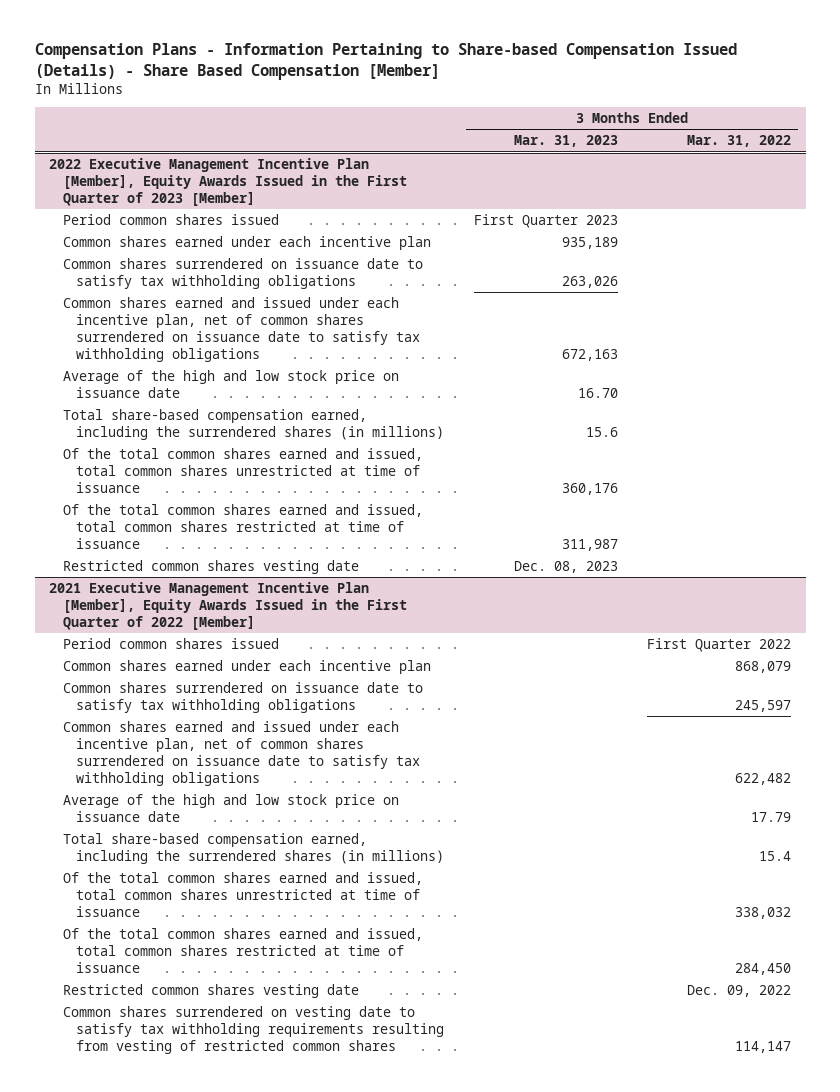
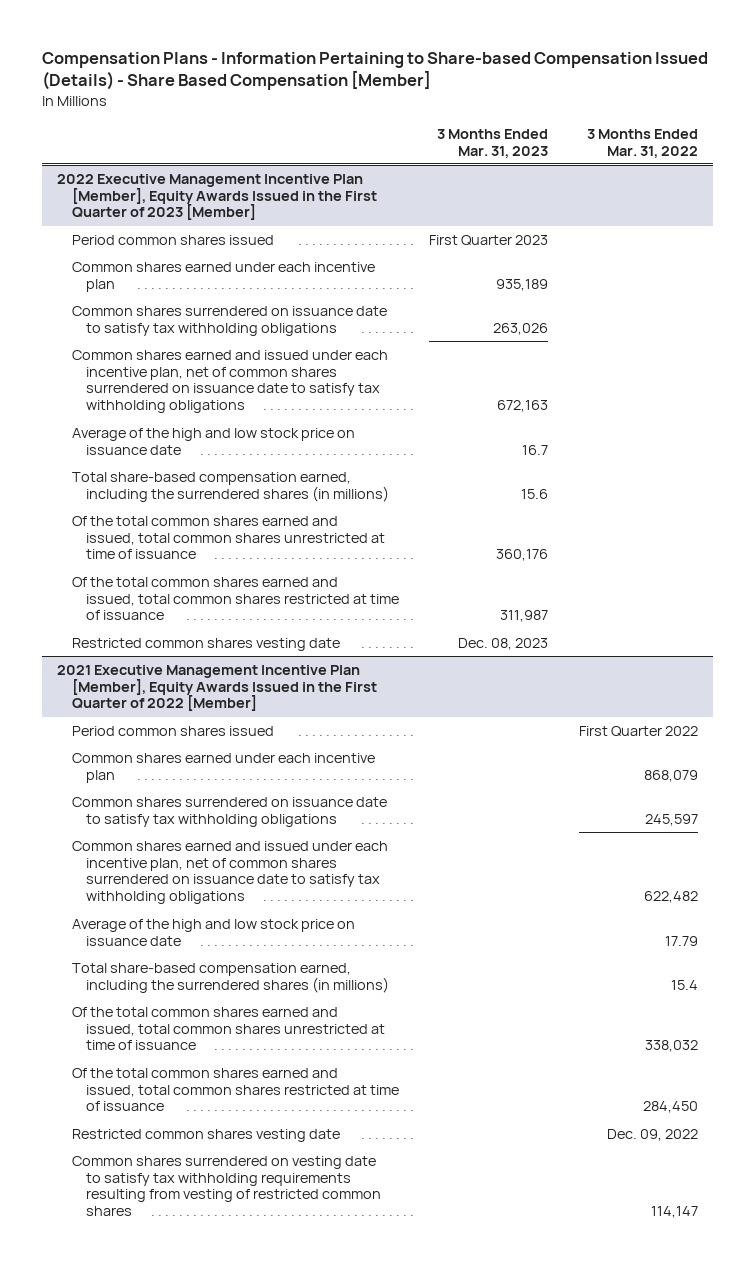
[577,387,618,398] 16.70 -> [522,444,549,455] 16.7

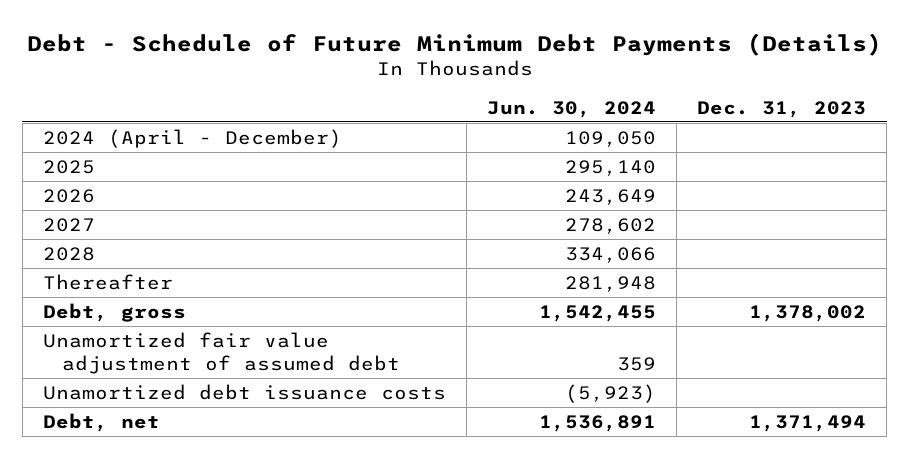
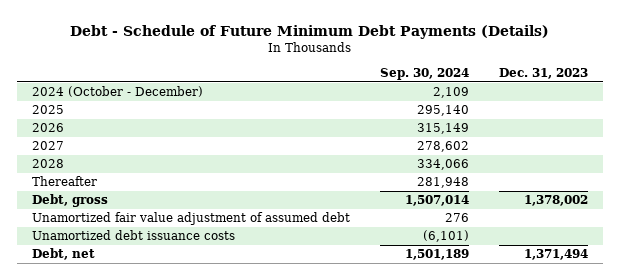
[487,100,657,118] Jun. 30, 2024 -> none
none -> [380,68,470,81] Sep. 30, 2024
[43,128,343,148] 2024 (April - December) -> [32,86,204,98] 2024 (October - December)

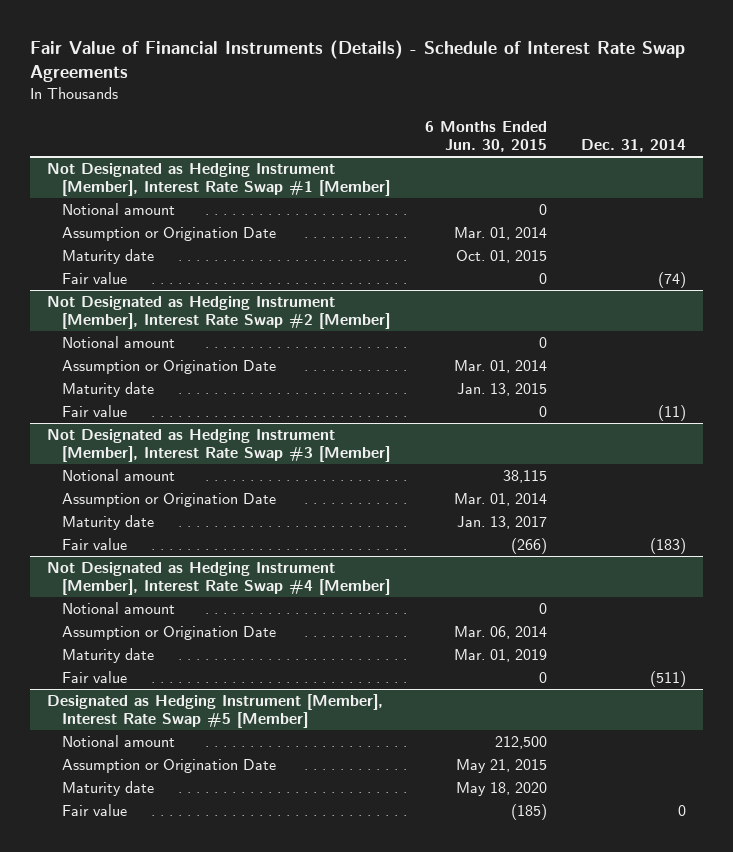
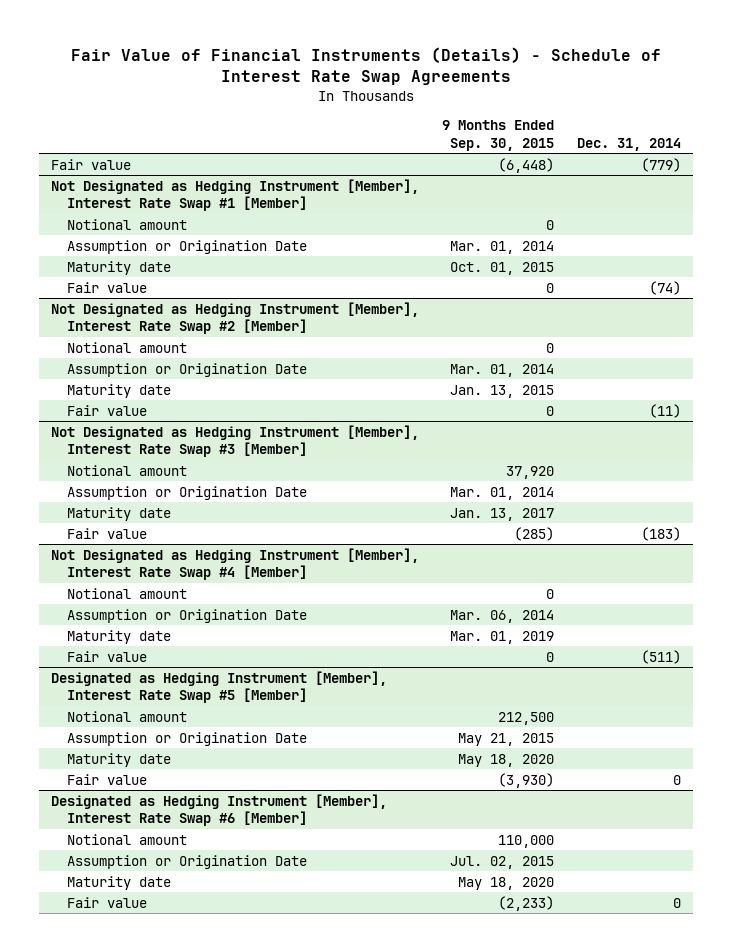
[424,120,547,153] 6 Months Ended Jun. 30, 2015 -> none
none -> [442,120,555,151] 9 Months Ended Sep. 30, 2015
none -> [50,158,131,170] Fair value
none -> [50,793,387,827] Designated as Hedging Instrument [Member], Interest Rate Swap #6 [Member]
none -> [66,833,187,845] Notional amount
none -> [66,854,307,869] Assumption or Origination Date
none -> [66,875,171,890] Maturity date
none -> [66,896,147,908] Fair value

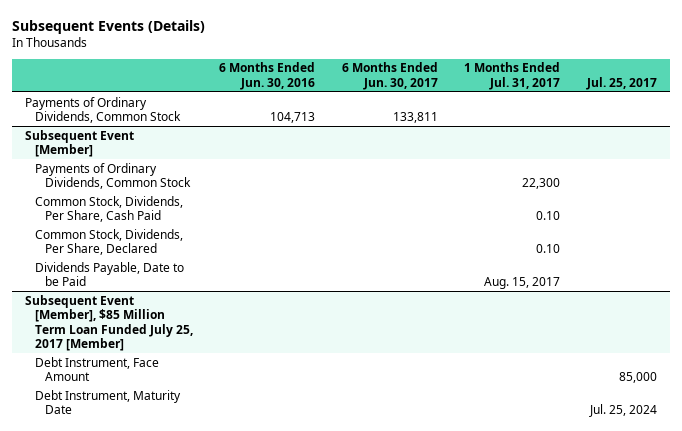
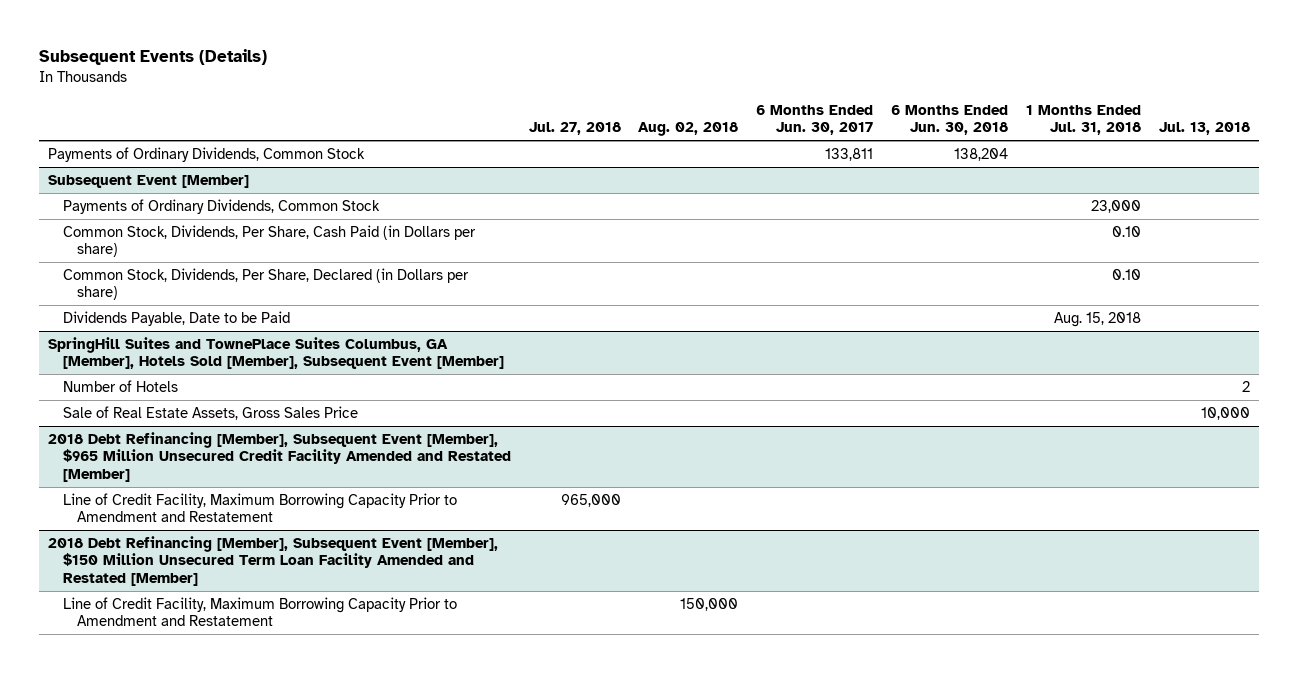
[219,62,316,90] 6 Months Ended Jun. 30, 2016 -> none
[464,62,561,90] 1 Months Ended Jul. 31, 2017 -> none
[585,76,657,90] Jul. 25, 2017 -> none
none -> [528,122,621,136] Jul. 27, 2018
none -> [638,122,739,137] Aug. 02, 2018
none -> [891,104,1009,136] 6 Months Ended Jun. 30, 2018
none -> [1026,104,1142,136] 1 Months Ended Jul. 31, 2018
none -> [1159,122,1251,136] Jul. 13, 2018
[34,195,183,223] Common Stock, Dividends, Per Share, Cash Paid -> [62,224,476,258] Common Stock, Dividends, Per Share, Cash Paid (in Dollars per share)
[34,228,183,256] Common Stock, Dividends, Per Share, Declared -> [62,267,469,301] Common Stock, Dividends, Per Share, Declared (in Dollars per share)
[25,294,193,352] Subsequent Event [Member], $85 Million Term Loan Funded July 25, 2017 [Member] -> none
[34,356,159,382] Debt Instrument, Face Amount -> none
[34,389,181,415] Debt Instrument, Maturity Date -> none
none -> [48,336,504,370] SpringHill Suites and TownePlace Suites Columbus, GA [Member], Hotels Sold [Member], Subsequent Event [Member]
none -> [62,379,178,392] Number of Hotels
none -> [62,405,358,420] Sale of Real Estate Assets, Gross Sales Price
none -> [48,431,511,482] 2018 Debt Refinancing [Member], Subsequent Event [Member], $965 Million Unsecured Credit Facility Amended and Restated [Member]
none -> [62,492,457,523] Line of Credit Facility, Maximum Borrowing Capacity Prior to Amendment and Restatement
none -> [48,535,499,586] 2018 Debt Refinancing [Member], Subsequent Event [Member], $150 Million Unsecured Term Loan Facility Amended and Restated [Member]
none -> [62,596,457,627] Line of Credit Facility, Maximum Borrowing Capacity Prior to Amendment and Restatement

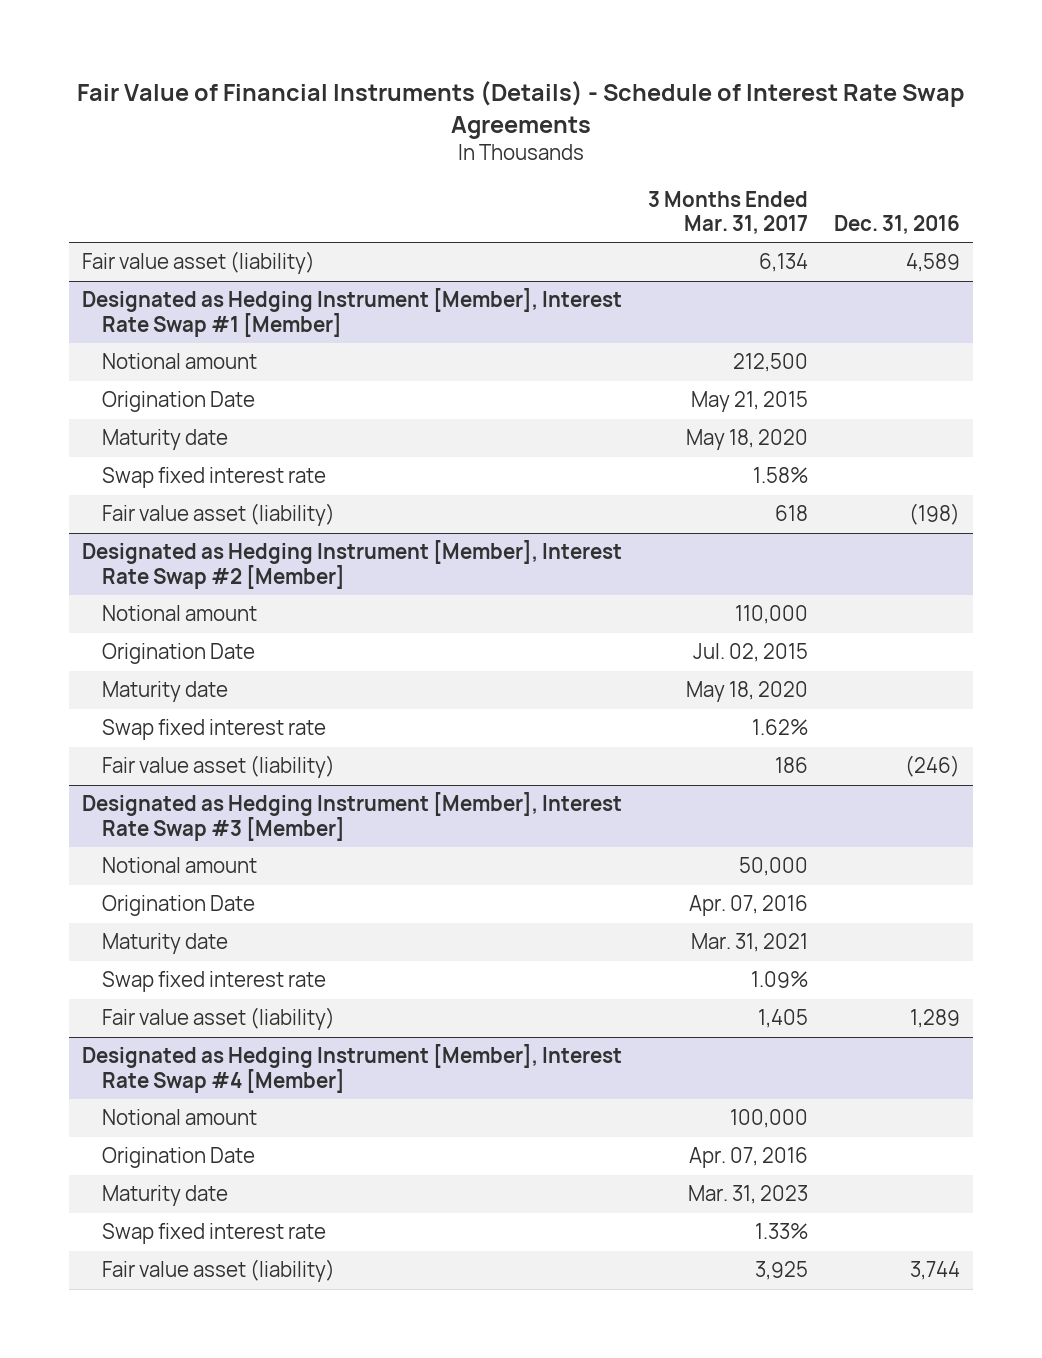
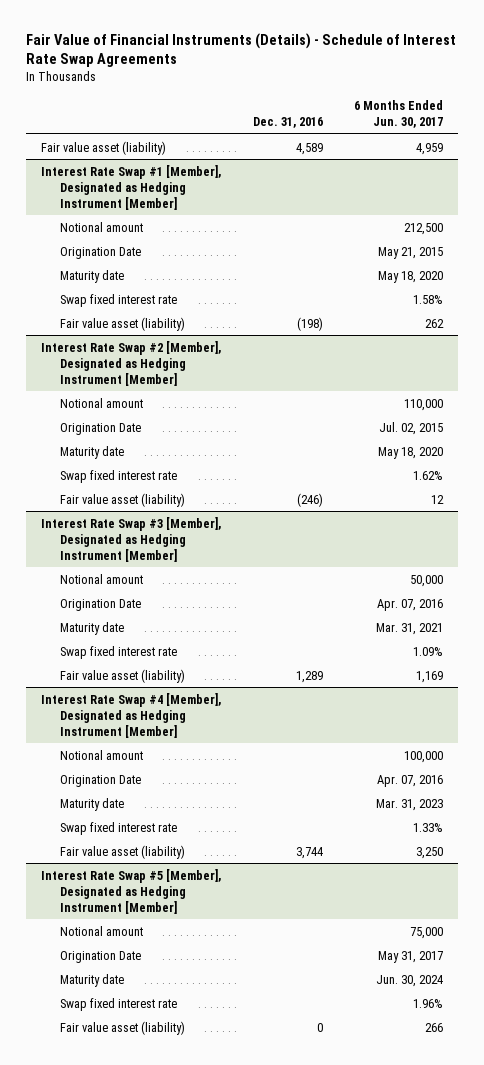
[648,190,809,234] 3 Months Ended Mar. 31, 2017 -> none
none -> [353,100,443,129] 6 Months Ended Jun. 30, 2017
[82,288,623,337] Designated as Hedging Instrument [Member], Interest Rate Swap #1 [Member] -> [41,164,222,210] Interest Rate Swap #1 [Member], Designated as Hedging Instrument [Member]
[82,540,623,589] Designated as Hedging Instrument [Member], Interest Rate Swap #2 [Member] -> [41,340,222,386] Interest Rate Swap #2 [Member], Designated as Hedging Instrument [Member]
[82,792,623,841] Designated as Hedging Instrument [Member], Interest Rate Swap #3 [Member] -> [41,516,222,562] Interest Rate Swap #3 [Member], Designated as Hedging Instrument [Member]
[82,1044,623,1093] Designated as Hedging Instrument [Member], Interest Rate Swap #4 [Member] -> [41,692,222,738] Interest Rate Swap #4 [Member], Designated as Hedging Instrument [Member]
none -> [41,868,222,914] Interest Rate Swap #5 [Member], Designated as Hedging Instrument [Member]
none -> [60,925,144,936] Notional amount
none -> [60,950,142,963] Origination Date
none -> [60,973,125,987] Maturity date
none -> [60,997,178,1011] Swap fixed interest rate
none -> [60,1020,186,1035] Fair value asset (liability)

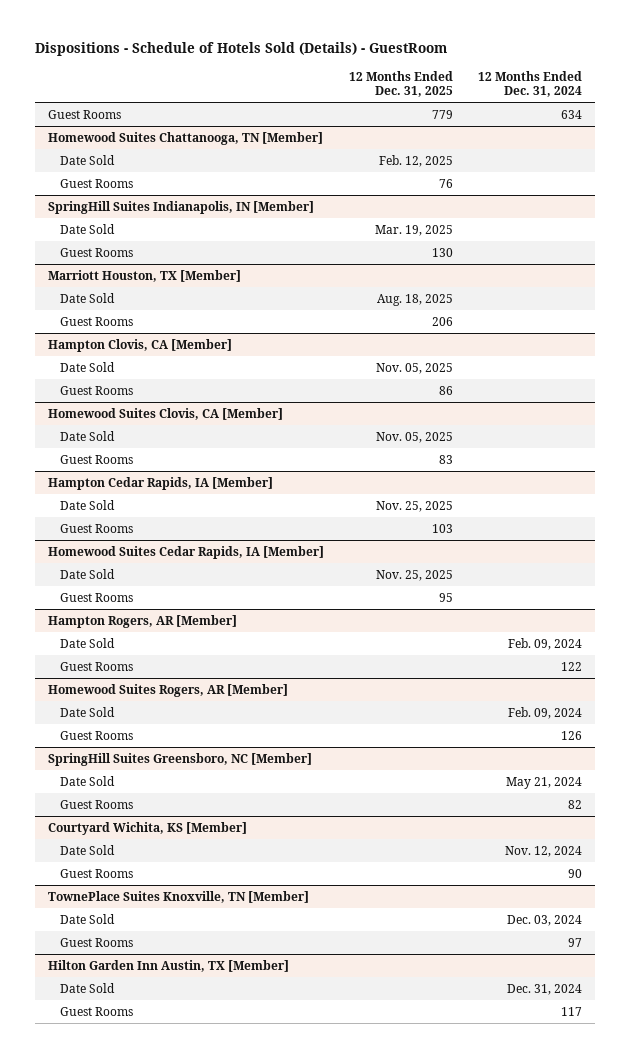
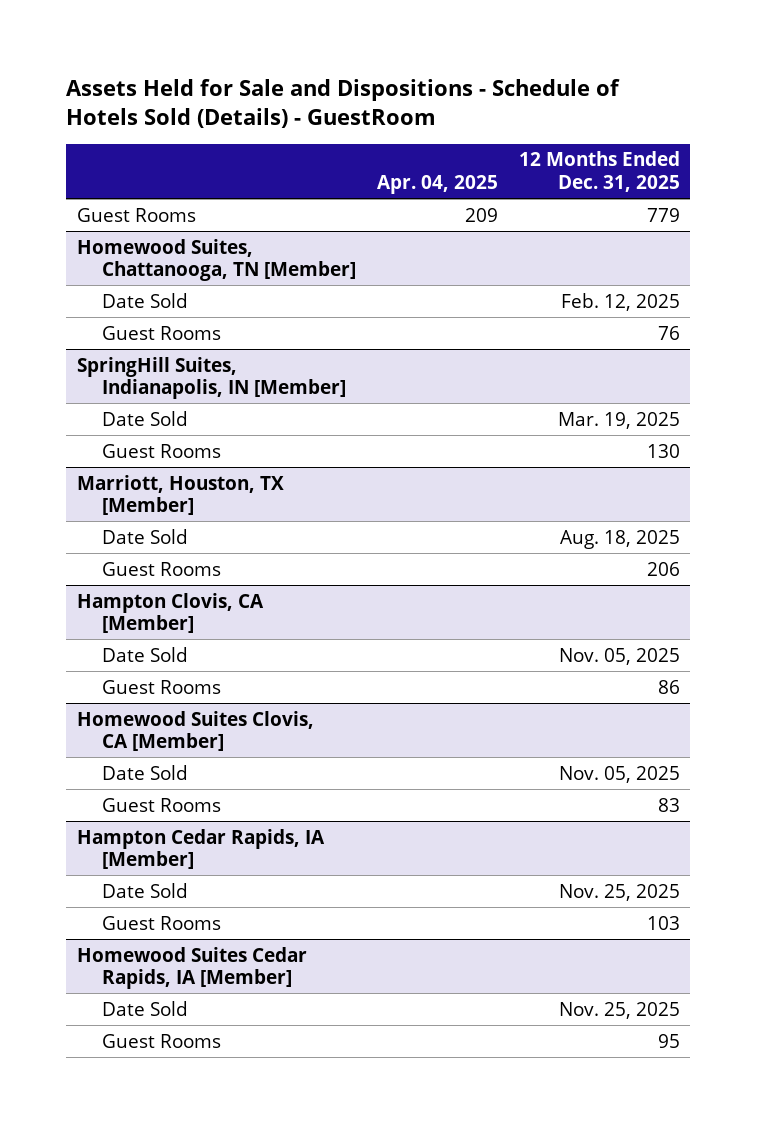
[34,42,447,57] Dispositions - Schedule of Hotels Sold (Details) - GuestRoom -> [66,78,621,129] Assets Held for Sale and Dispositions - Schedule of Hotels Sold (Details) - GuestRoom
[478,71,583,98] 12 Months Ended Dec. 31, 2024 -> none
none -> [377,174,499,194] Apr. 04, 2025
[47,131,323,145] Homewood Suites Chattanooga, TN [Member] -> [76,238,357,281] Homewood Suites, Chattanooga, TN [Member]
[47,200,314,214] SpringHill Suites Indianapolis, IN [Member] -> [76,356,347,399] SpringHill Suites, Indianapolis, IN [Member]
[47,269,241,282] Marriott Houston, TX [Member] -> [76,474,284,515] Marriott, Houston, TX [Member]
[47,614,237,628] Hampton Rogers, AR [Member] -> none
[59,637,115,648] Date Sold -> none
[59,661,133,671] Guest Rooms -> none
[47,683,288,697] Homewood Suites Rogers, AR [Member] -> none
[59,706,115,717] Date Sold -> none
[59,730,133,740] Guest Rooms -> none
[47,752,312,766] SpringHill Suites Greensboro, NC [Member] -> none
[59,775,115,786] Date Sold -> none
[59,799,133,809] Guest Rooms -> none
[47,821,247,835] Courtyard Wichita, KS [Member] -> none
[59,844,115,855] Date Sold -> none
[59,868,133,878] Guest Rooms -> none
[47,890,309,903] TownePlace Suites Knoxville, TN [Member] -> none
[59,913,115,924] Date Sold -> none
[59,937,133,947] Guest Rooms -> none
[47,959,289,972] Hilton Garden Inn Austin, TX [Member] -> none
[59,982,115,993] Date Sold -> none
[59,1006,133,1016] Guest Rooms -> none

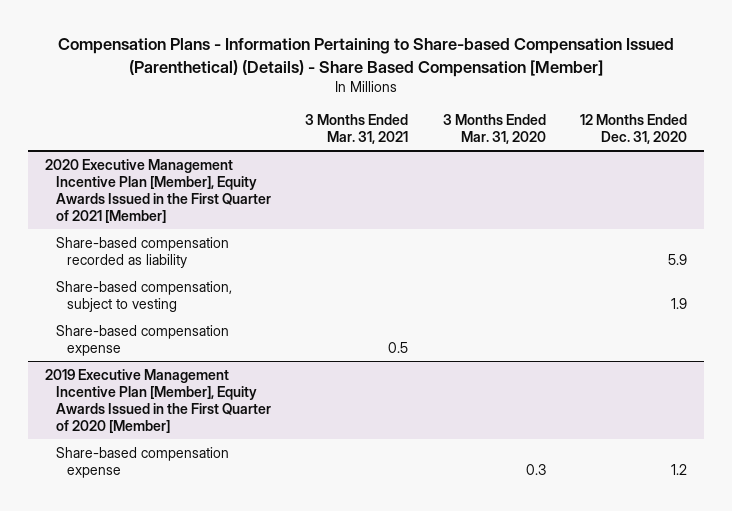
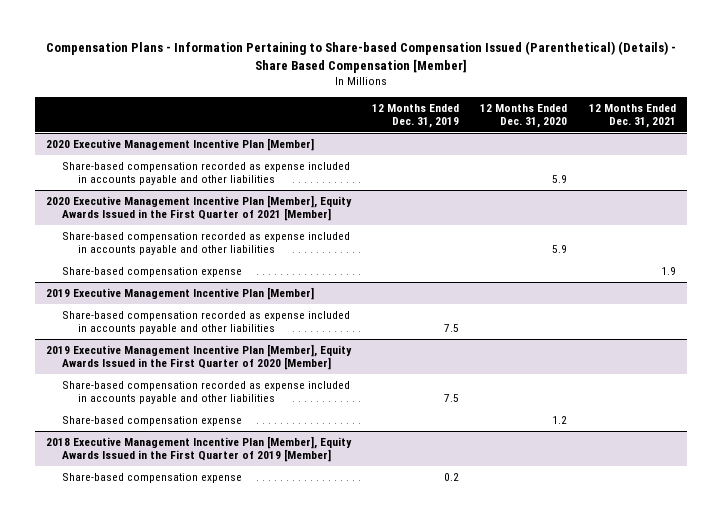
[305,113,409,144] 3 Months Ended Mar. 31, 2021 -> none
[442,113,546,144] 3 Months Ended Mar. 31, 2020 -> none
none -> [371,103,459,129] 12 Months Ended Dec. 31, 2019
none -> [588,103,676,129] 12 Months Ended Dec. 31, 2021
none -> [45,137,314,151] 2020 Executive Management Incentive Plan [Member]
none -> [61,161,350,186] Share-based compensation recorded as expense included in accounts payable and other liabilities
[56,280,233,312] Share-based compensation, subject to vesting -> none
[56,236,230,268] Share-based compensation recorded as liability -> [61,231,350,256] Share-based compensation recorded as expense included in accounts payable and other liabilities
none -> [45,286,314,300] 2019 Executive Management Incentive Plan [Member]
none -> [61,310,350,335] Share-based compensation recorded as expense included in accounts payable and other liabilities
none -> [61,380,350,405] Share-based compensation recorded as expense included in accounts payable and other liabilities
none -> [45,435,352,463] 2018 Executive Management Incentive Plan [Member], Equity Awards Issued in the First Quarter of 2019 [Member]
none -> [61,472,242,483] Share-based compensation expense

